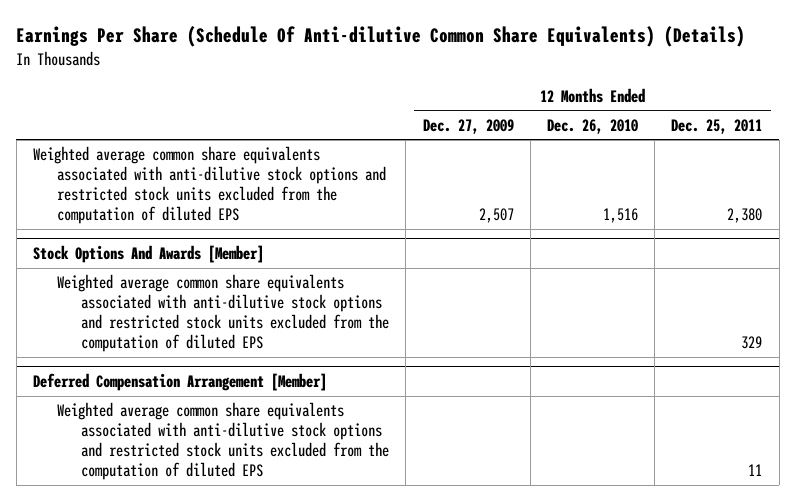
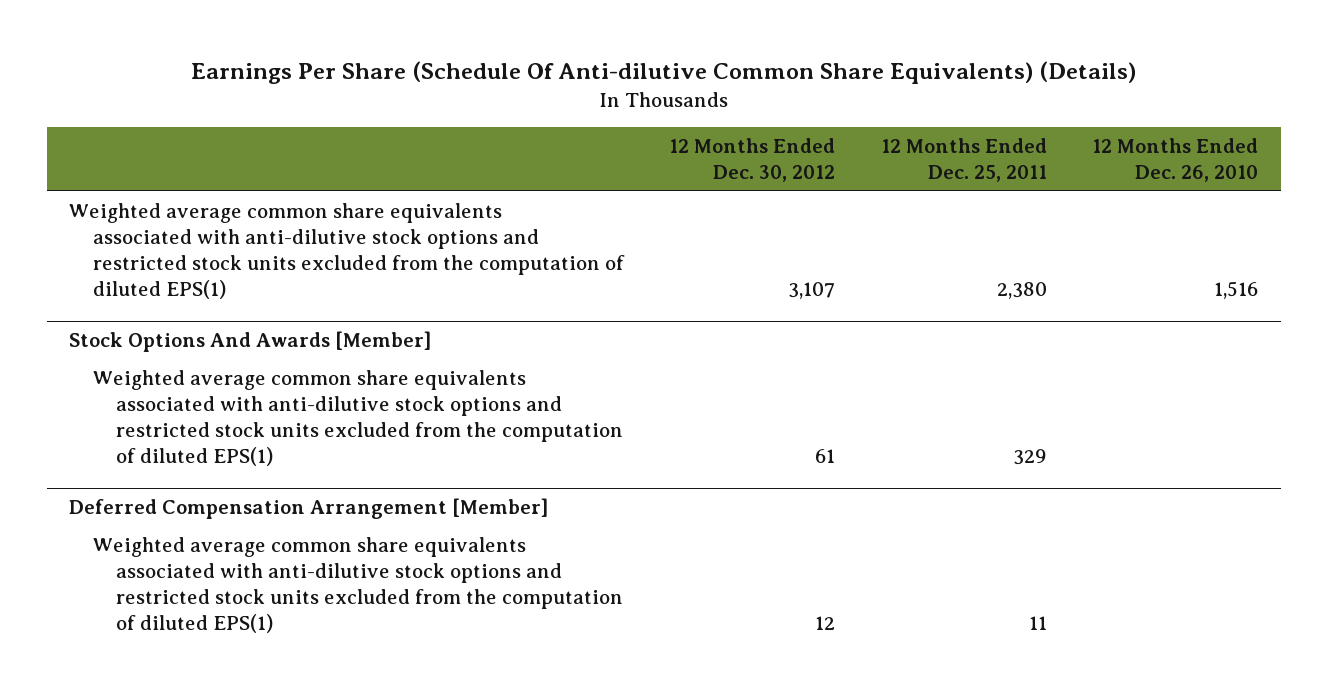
[422,118,514,134] Dec. 27, 2009 -> none
none -> [669,138,836,183] 12 Months Ended Dec. 30, 2012
[32,146,386,225] Weighted average common share equivalents associated with anti-dilutive stock options and restricted stock units excluded from the computation of diluted EPS -> [69,202,625,300] Weighted average common share equivalents associated with anti-dilutive stock options and restricted stock units excluded from the computation of diluted EPS(1)
[56,274,390,353] Weighted average common share equivalents associated with anti-dilutive stock options and restricted stock units excluded from the computation of diluted EPS -> [92,369,624,467] Weighted average common share equivalents associated with anti-dilutive stock options and restricted stock units excluded from the computation of diluted EPS(1)
[56,402,390,481] Weighted average common share equivalents associated with anti-dilutive stock options and restricted stock units excluded from the computation of diluted EPS -> [92,536,624,634] Weighted average common share equivalents associated with anti-dilutive stock options and restricted stock units excluded from the computation of diluted EPS(1)

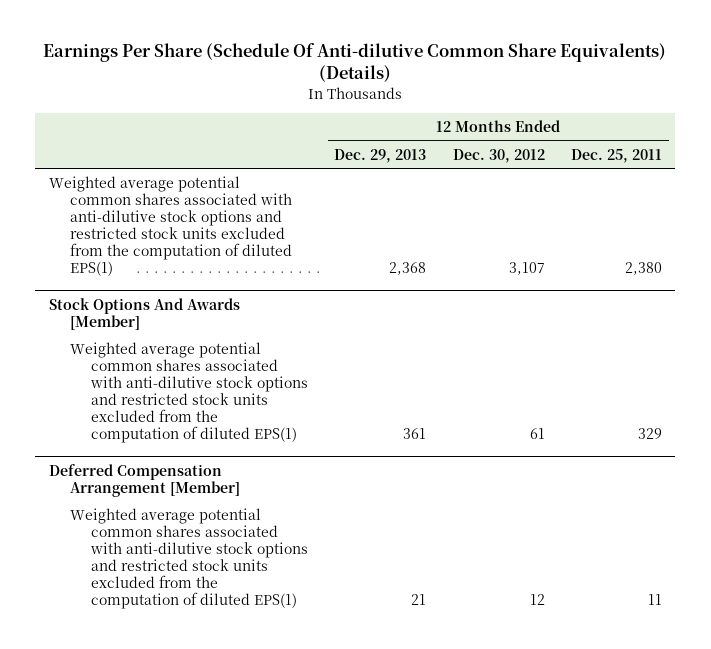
[1092,138,1259,183] 12 Months Ended Dec. 26, 2010 -> none
none -> [334,148,427,163] Dec. 29, 2013
[69,202,625,300] Weighted average common share equivalents associated with anti-dilutive stock options and restricted stock units excluded from the computation of diluted EPS(1) -> [48,176,292,277] Weighted average potential common shares associated with anti-dilutive stock options and restricted stock units excluded from the computation of diluted EPS(1)
[92,369,624,467] Weighted average common share equivalents associated with anti-dilutive stock options and restricted stock units excluded from the computation of diluted EPS(1) -> [69,342,308,444] Weighted average potential common shares associated with anti-dilutive stock options and restricted stock units excluded from the computation of diluted EPS(1)
[92,536,624,634] Weighted average common share equivalents associated with anti-dilutive stock options and restricted stock units excluded from the computation of diluted EPS(1) -> [69,508,308,610] Weighted average potential common shares associated with anti-dilutive stock options and restricted stock units excluded from the computation of diluted EPS(1)

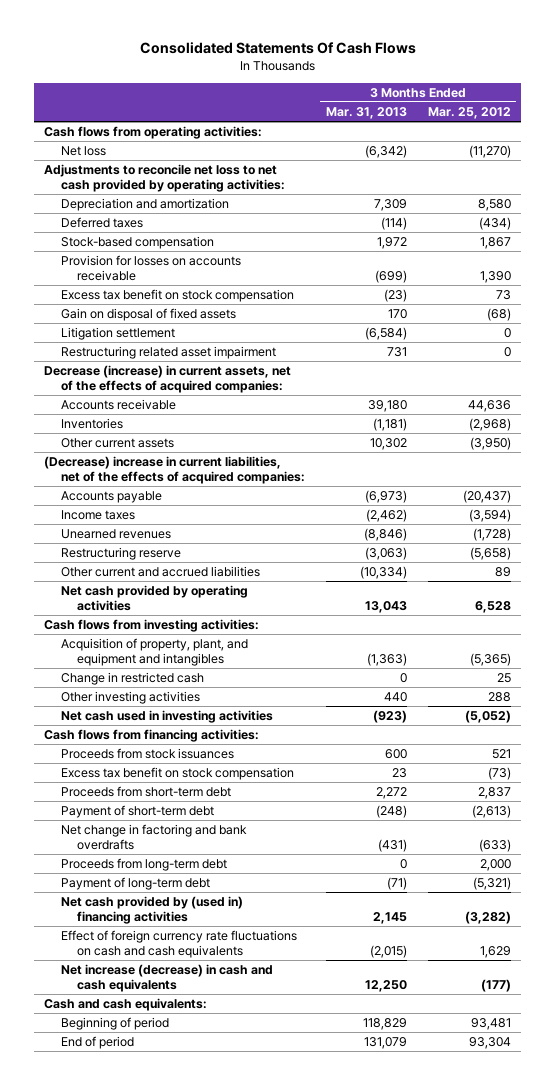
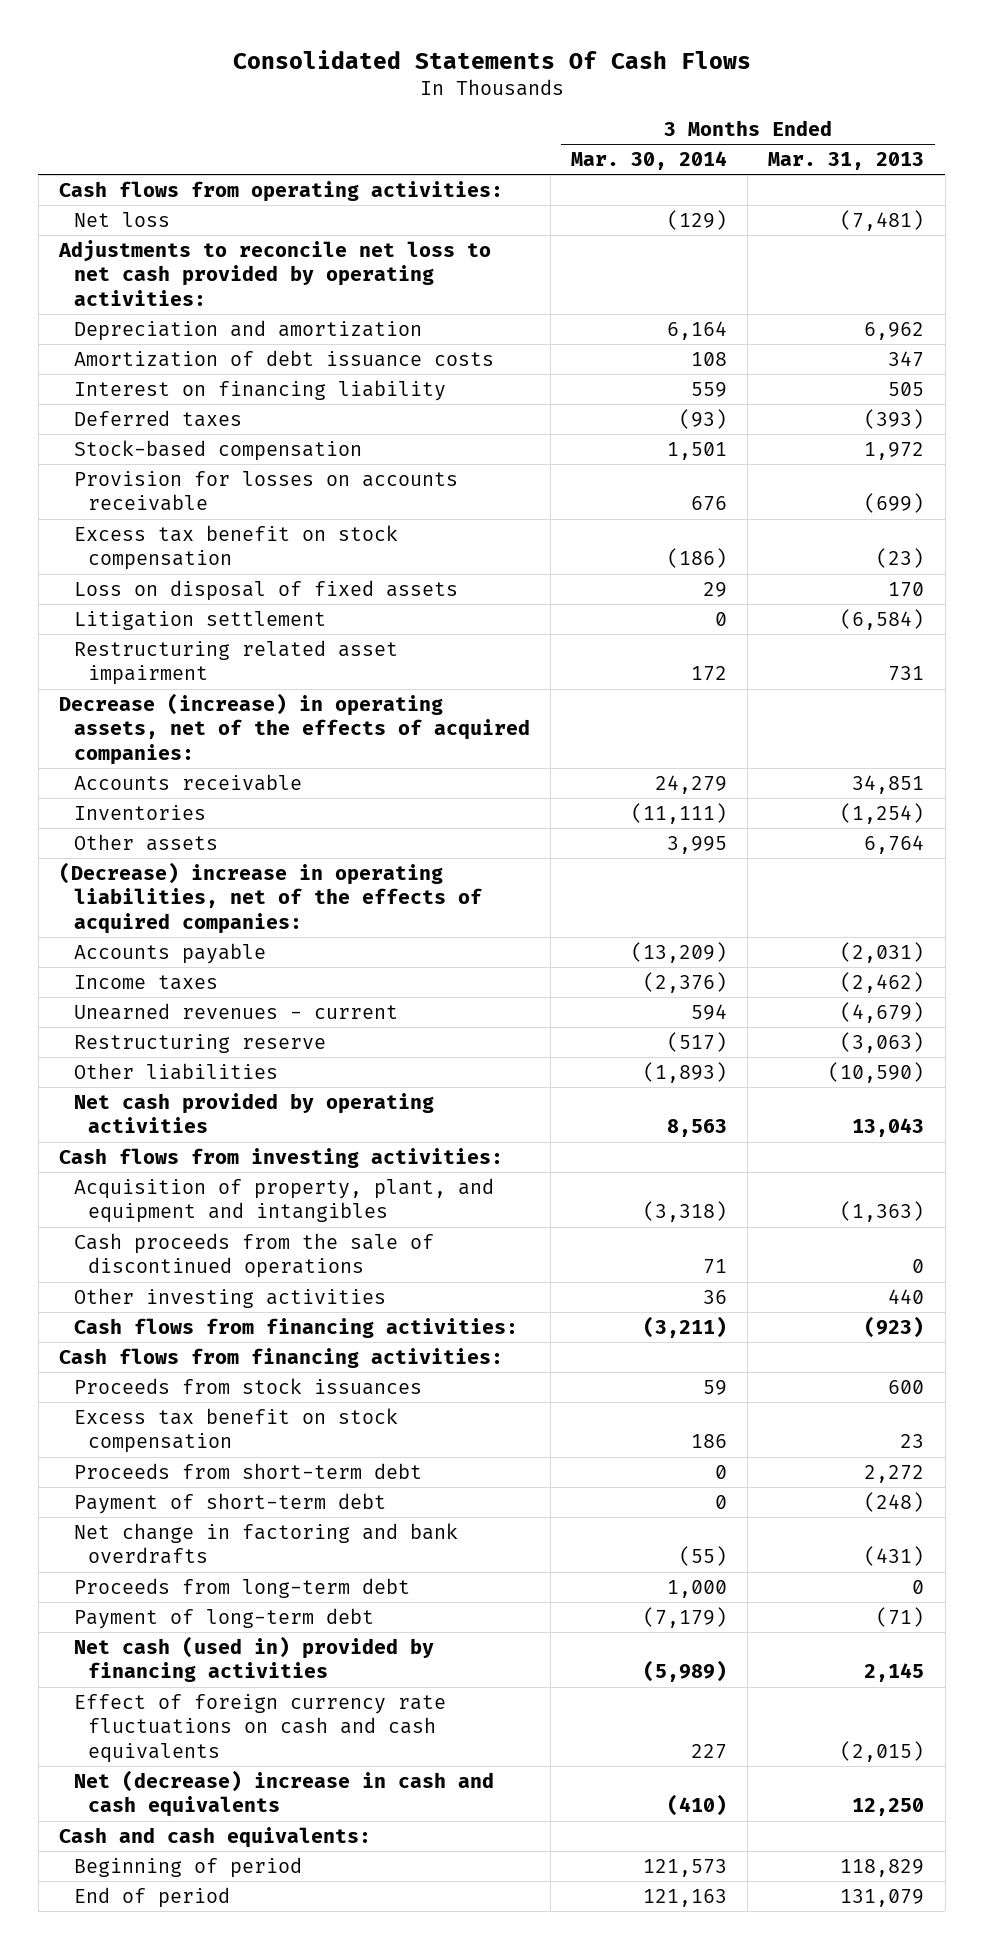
[427,107,511,120] Mar. 25, 2012 -> none
none -> [571,151,728,171] Mar. 30, 2014
[364,145,407,159] (6,342) -> [840,209,925,231] (7,481)
[373,199,407,212] 7,309 -> [864,321,925,340] 6,962
none -> [73,349,494,367] Amortization of debt issuance costs
none -> [73,379,446,401] Interest on financing liability
[380,217,407,231] (114) -> [864,408,925,429] (393)
[60,308,236,322] Gain on disposal of fixed assets -> [73,579,458,601] Loss on disposal of fixed assets
[44,365,292,394] Decrease (increase) in current assets, net of the effects of acquired companies: -> [59,692,530,766] Decrease (increase) in operating assets, net of the effects of acquired companies:
[367,400,407,413] 39,180 -> [852,774,925,794] 34,851
[372,418,407,432] (1,181) -> [840,802,925,824] (1,254)
[60,438,174,449] Other current assets -> [73,833,218,851] Other assets
[369,438,407,451] 10,302 -> [864,834,925,854] 6,764
[44,456,305,485] (Decrease) increase in current liabilities, net of the effects of acquired companies: -> [59,861,482,935] (Decrease) increase in operating liabilities, net of the effects of acquired companies:
[364,490,407,504] (6,973) -> [840,941,925,963] (2,031)
[60,529,171,540] Unearned revenues -> [73,1002,398,1020] Unearned revenues - current
[363,528,407,542] (8,846) -> [840,1001,925,1023] (4,679)
[60,566,260,578] Other current and accrued liabilities -> [73,1062,278,1080] Other liabilities
[359,566,407,580] (10,334) -> [828,1061,925,1083] (10,590)
[60,672,204,686] Change in restricted cash -> none
none -> [73,1232,434,1279] Cash proceeds from the sale of discontinued operations
[60,710,273,724] Net cash used in investing activities -> [73,1317,518,1338] Cash flows from financing activities:
[60,896,243,925] Net cash provided by (used in) financing activities -> [73,1635,434,1683] Net cash (used in) provided by financing activities
[60,964,273,993] Net increase (decrease) in cash and cash equivalents -> [73,1769,494,1818] Net (decrease) increase in cash and cash equivalents

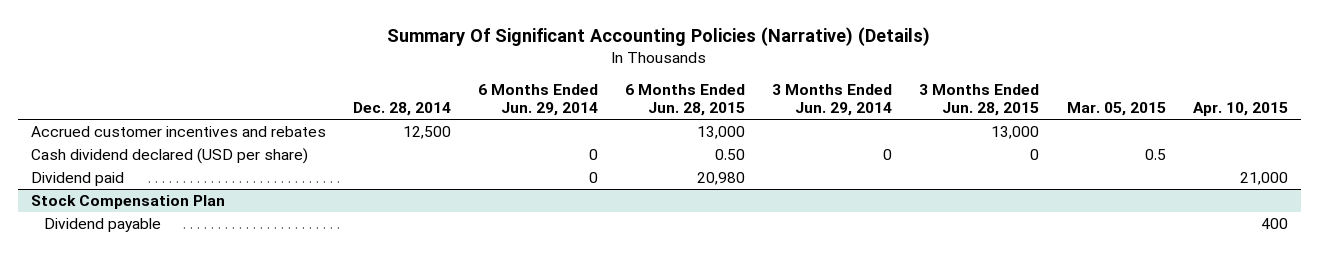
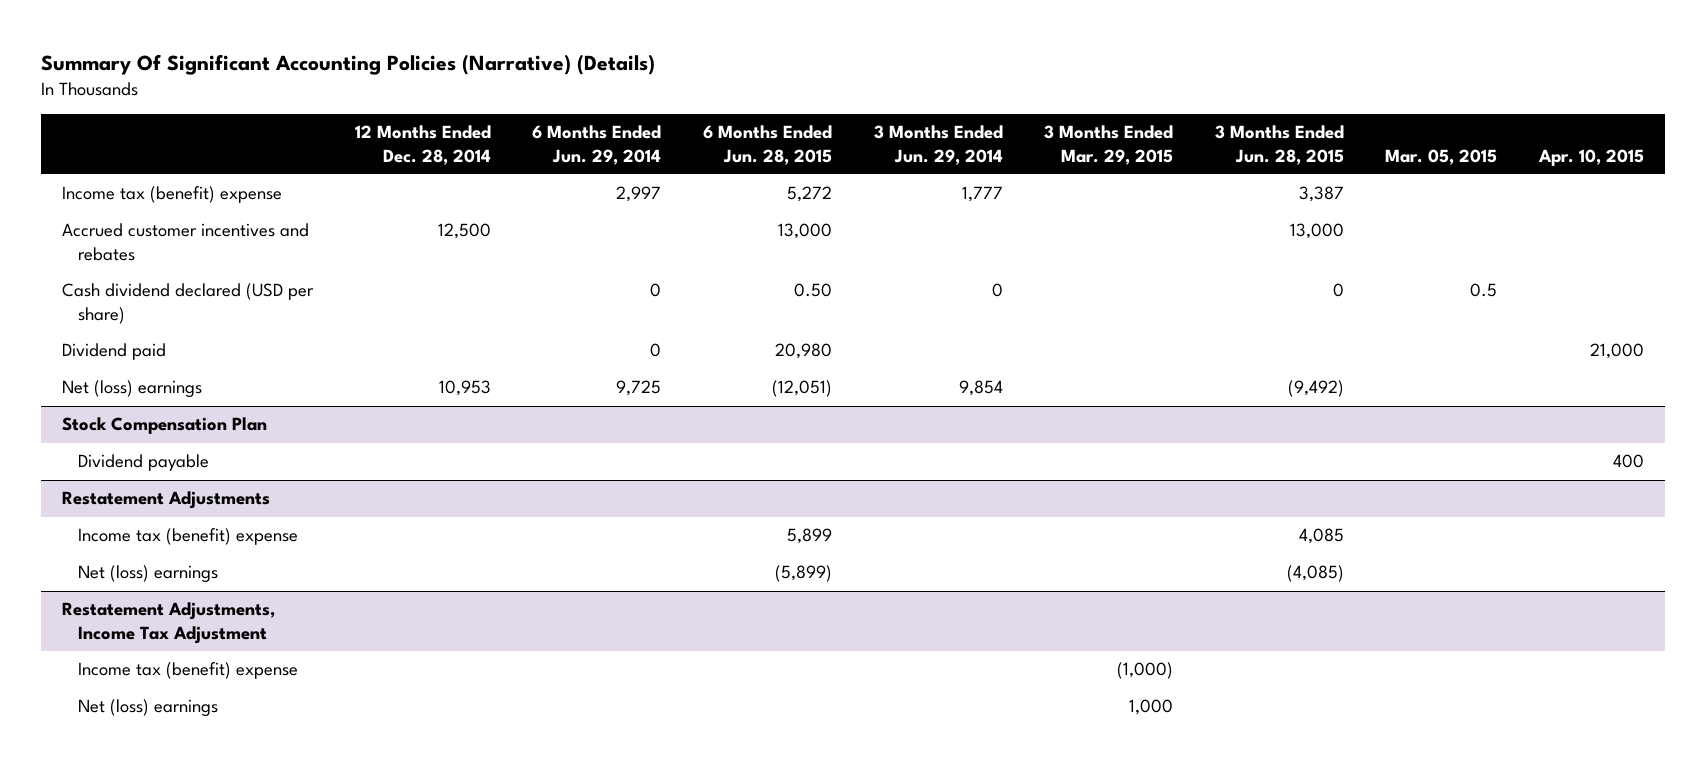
[353,102,452,117] Dec. 28, 2014 -> none
none -> [354,125,491,165] 12 Months Ended Dec. 28, 2014
none -> [1044,125,1174,165] 3 Months Ended Mar. 29, 2015
none -> [62,186,283,204] Income tax (benefit) expense
none -> [62,380,203,399] Net (loss) earnings
none -> [62,491,271,510] Restatement Adjustments
none -> [77,528,298,546] Income tax (benefit) expense
none -> [77,565,218,584] Net (loss) earnings
none -> [62,602,276,644] Restatement Adjustments, Income Tax Adjustment
none -> [77,662,298,680] Income tax (benefit) expense
none -> [77,699,218,718] Net (loss) earnings

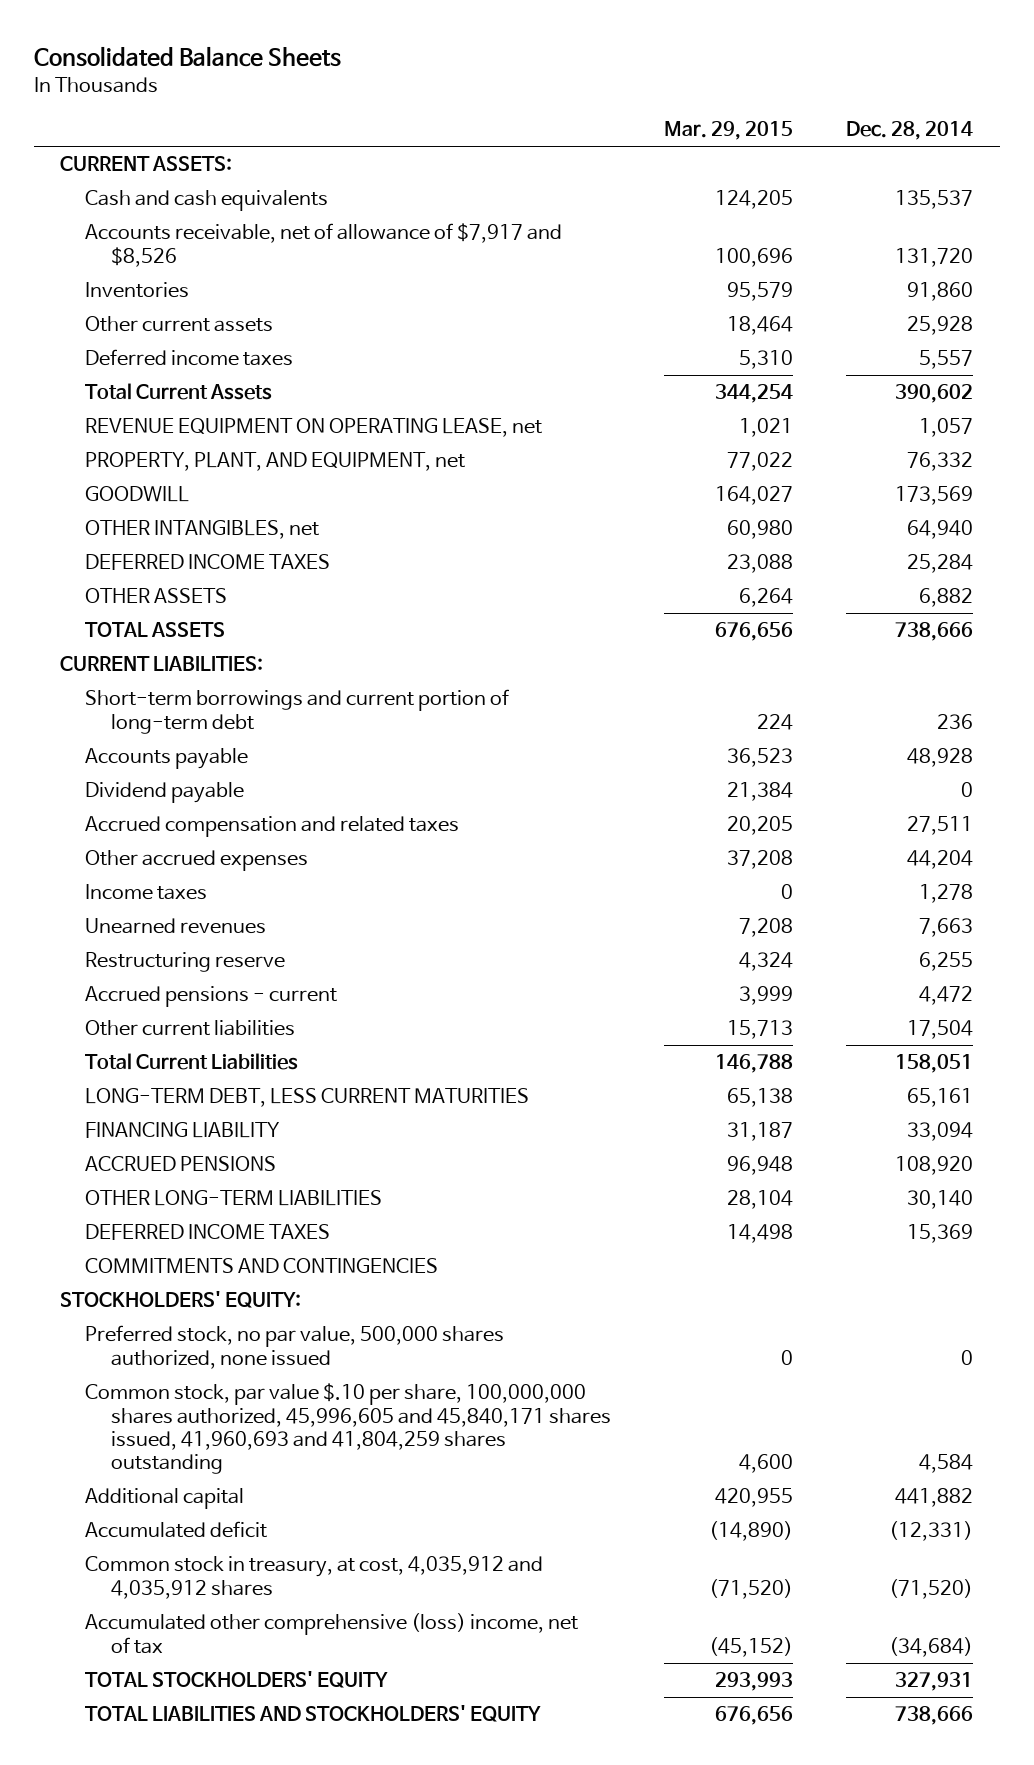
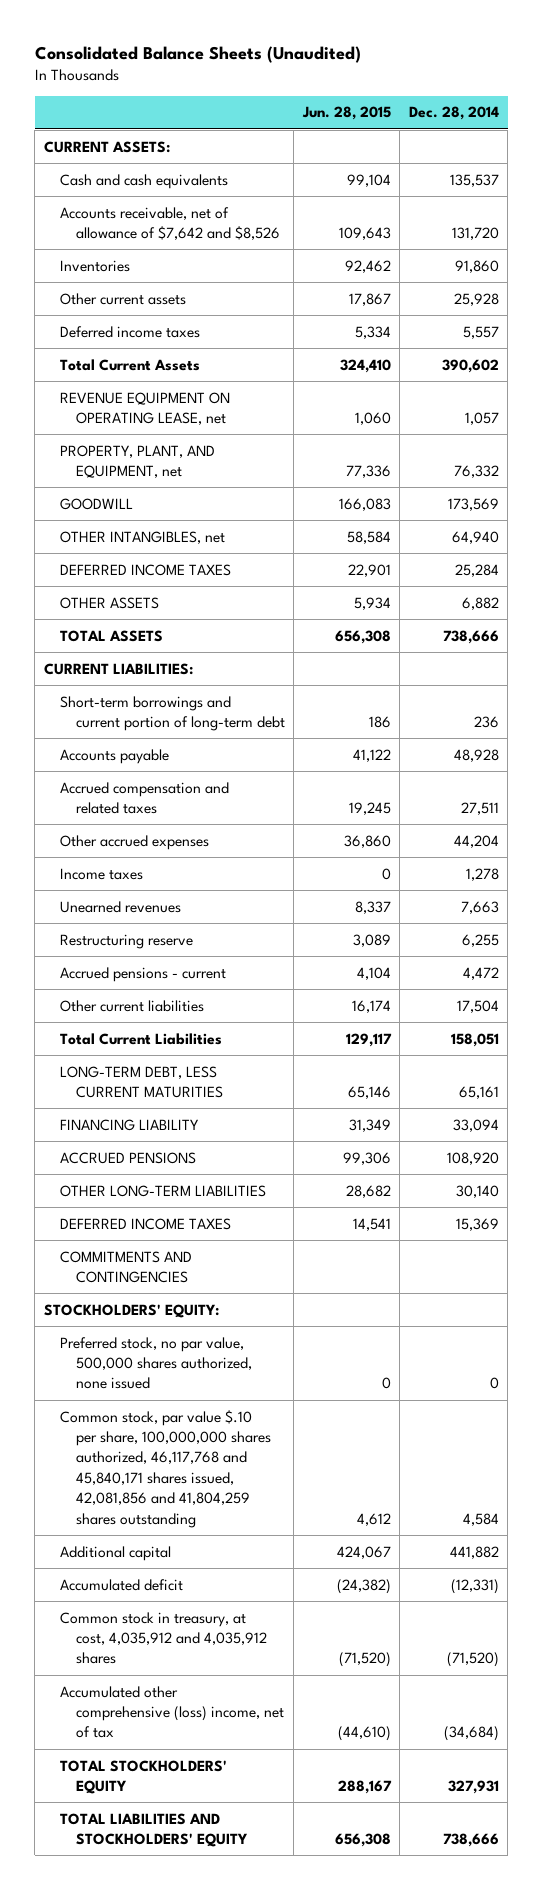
[33,45,341,67] Consolidated Balance Sheets -> [34,45,361,63] Consolidated Balance Sheets (Unaudited)
[664,121,794,141] Mar. 29, 2015 -> none
none -> [301,106,391,121] Jun. 28, 2015
[85,223,563,267] Accounts receivable, net of allowance of $7,917 and $8,526 -> [59,206,280,240] Accounts receivable, net of allowance of $7,642 and $8,526
[85,782,245,804] Dividend payable -> none
[85,1383,611,1475] Common stock, par value $.10 per share, 100,000,000 shares authorized, 45,996,605 and 45,840,171 shares issued, 41,960,693 and 41,804,259 shares outstanding -> [59,1409,271,1528] Common stock, par value $.10 per share, 100,000,000 shares authorized, 46,117,768 and 45,840,171 shares issued, 42,081,856 and 41,804,259 shares outstanding

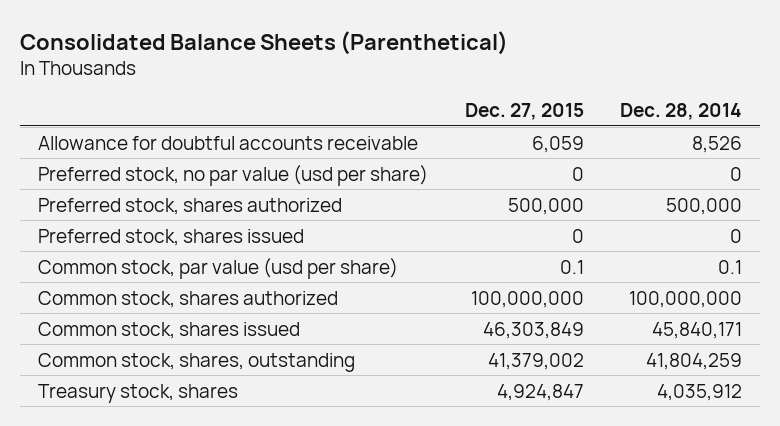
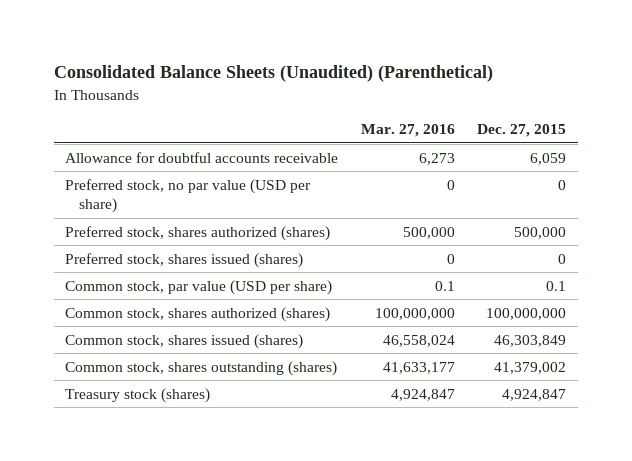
[20,30,509,55] Consolidated Balance Sheets (Parenthetical) -> [54,65,494,83] Consolidated Balance Sheets (Unaudited) (Parenthetical)
[619,102,742,120] Dec. 28, 2014 -> none
none -> [360,123,455,137] Mar. 27, 2016
[38,164,429,186] Preferred stock, no par value (usd per share) -> [65,178,312,214] Preferred stock, no par value (USD per share)
[38,197,343,215] Preferred stock, shares authorized -> [65,225,331,241] Preferred stock, shares authorized (shares)
[38,228,305,246] Preferred stock, shares issued -> [65,252,304,268] Preferred stock, shares issued (shares)
[38,257,399,279] Common stock, par value (usd per share) -> [65,279,333,295] Common stock, par value (USD per share)
[38,290,339,308] Common stock, shares authorized -> [65,306,331,322] Common stock, shares authorized (shares)
[38,321,301,339] Common stock, shares issued -> [65,333,304,349] Common stock, shares issued (shares)
[38,352,356,372] Common stock, shares, outstanding -> [65,360,338,376] Common stock, shares outstanding (shares)
[38,383,239,403] Treasury stock, shares -> [65,387,211,403] Treasury stock (shares)

